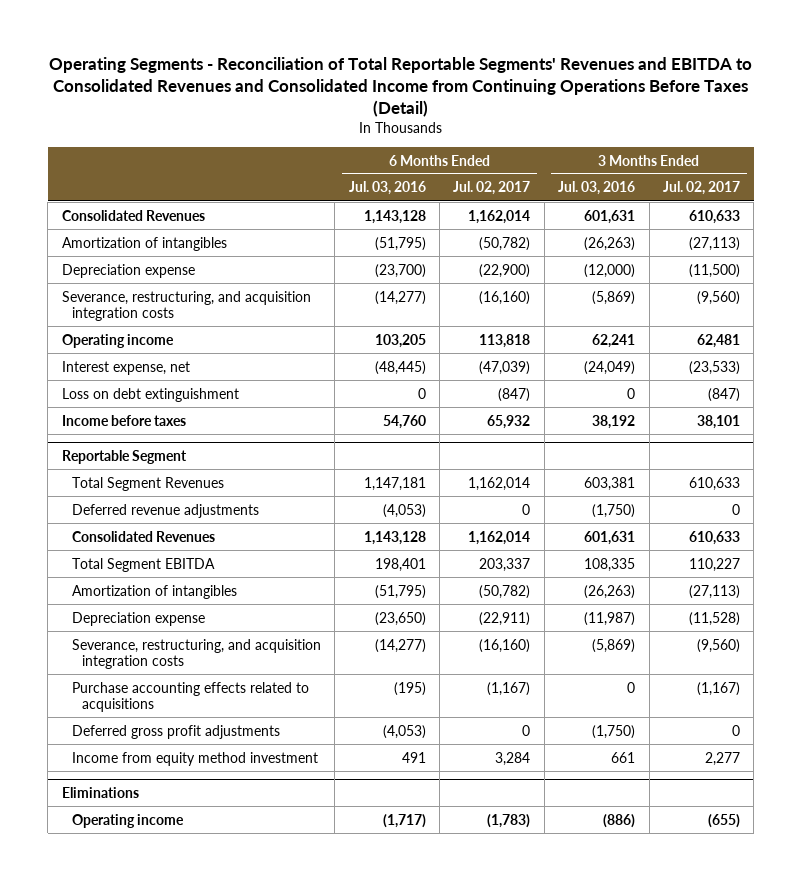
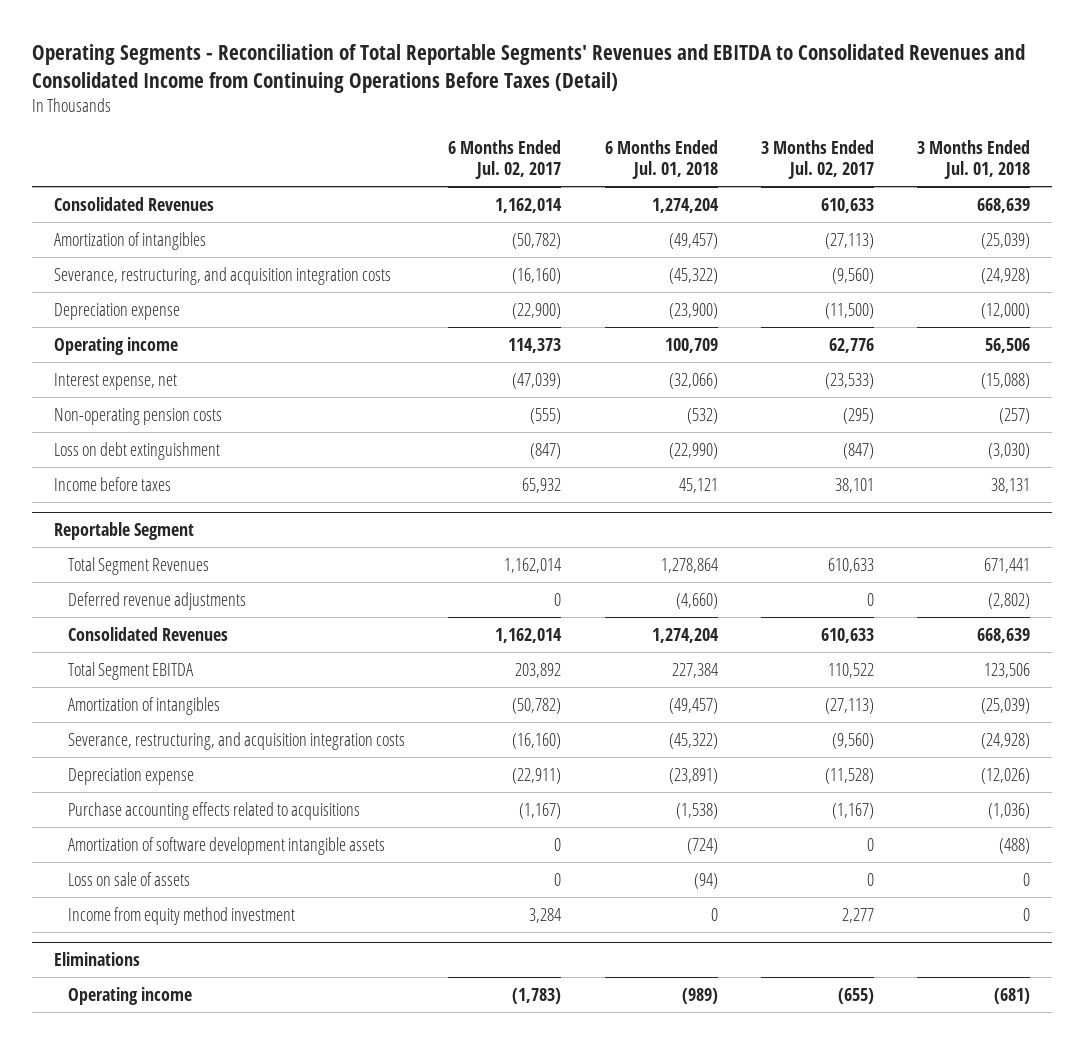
[348,181,426,196] Jul. 03, 2016 -> none
[558,181,636,196] Jul. 03, 2016 -> none
none -> [604,140,718,180] 6 Months Ended Jul. 01, 2018
none -> [917,140,1031,180] 3 Months Ended Jul. 01, 2018
[61,263,195,278] Depreciation expense -> [53,302,180,320] Depreciation expense
[479,333,531,348] 113,818 -> [508,337,562,353] 114,373
[696,333,740,348] 62,481 -> [828,337,874,353] 62,776
none -> [53,407,222,425] Non-operating pension costs
[479,557,531,572] 203,337 -> [515,662,562,678] 203,892
[688,557,740,572] 110,227 -> [827,662,874,678] 110,522
[71,611,205,626] Depreciation expense -> [67,767,194,785] Depreciation expense
[71,724,280,739] Deferred gross profit adjustments -> none
none -> [67,836,385,855] Amortization of software development intangible assets
none -> [67,871,190,886] Loss on sale of assets

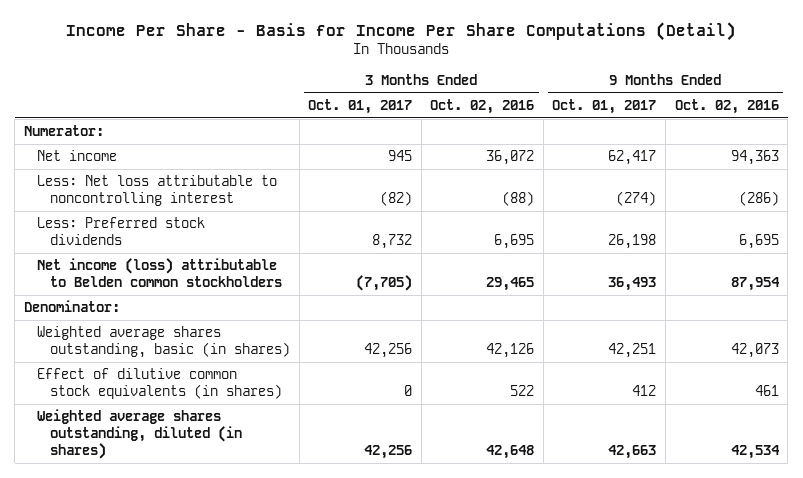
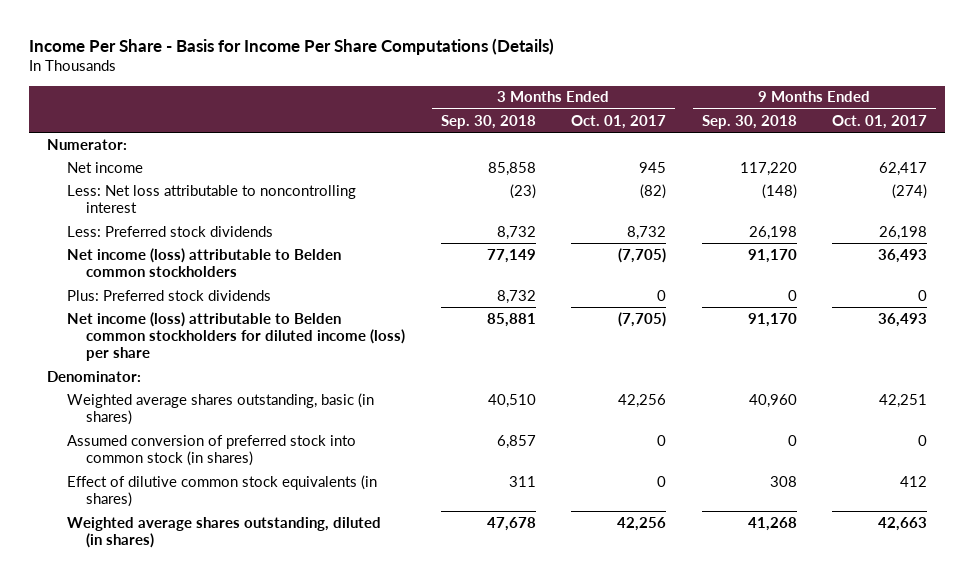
[66,21,737,41] Income Per Share - Basis for Income Per Share Computations (Detail) -> [29,37,555,55] Income Per Share - Basis for Income Per Share Computations (Details)
[430,98,535,114] Oct. 02, 2016 -> none
[674,98,779,114] Oct. 02, 2016 -> none
none -> [440,114,536,129] Sep. 30, 2018
none -> [701,114,797,129] Sep. 30, 2018
none -> [66,289,271,301] Plus: Preferred stock dividends
none -> [66,311,406,362] Net income (loss) attributable to Belden common stockholders for diluted income (loss) per share
none -> [66,434,356,467] Assumed conversion of preferred stock into common stock (in shares)

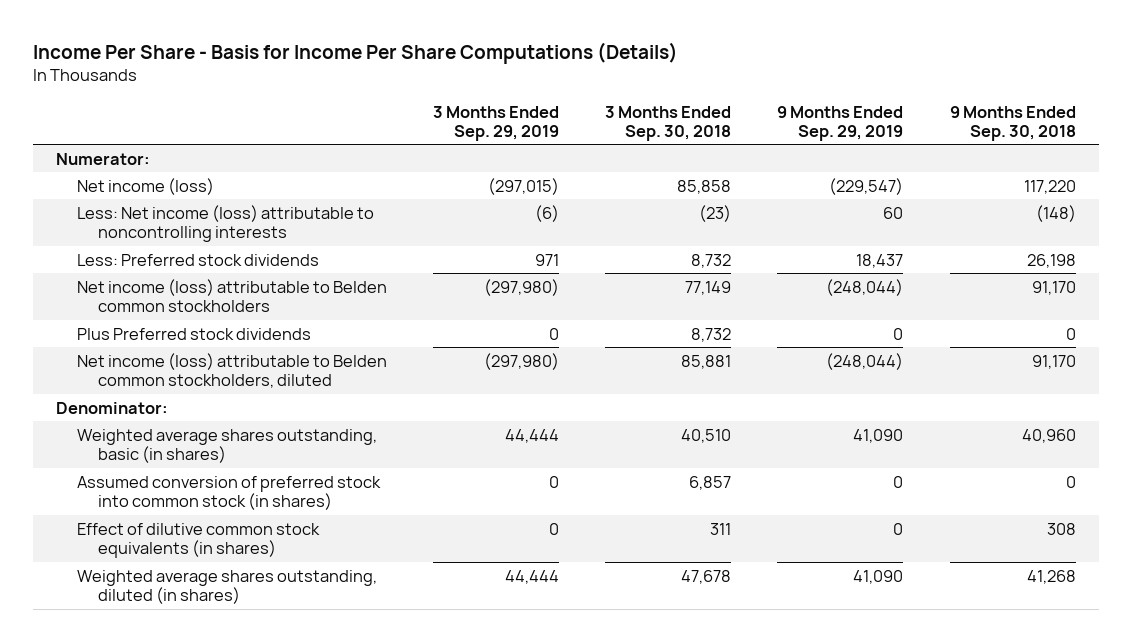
[571,114,667,129] Oct. 01, 2017 -> none
[832,114,928,129] Oct. 01, 2017 -> none
none -> [433,105,560,141] 3 Months Ended Sep. 29, 2019
none -> [777,105,904,141] 9 Months Ended Sep. 29, 2019
[66,161,143,173] Net income -> [77,177,215,195] Net income (loss)
[66,184,356,214] Less: Net loss attributable to noncontrolling interest -> [77,204,375,243] Less: Net income (loss) attributable to noncontrolling interests
[66,289,271,301] Plus: Preferred stock dividends -> [77,327,312,340] Plus Preferred stock dividends
[66,311,406,362] Net income (loss) attributable to Belden common stockholders for diluted income (loss) per share -> [77,352,388,389] Net income (loss) attributable to Belden common stockholders, diluted

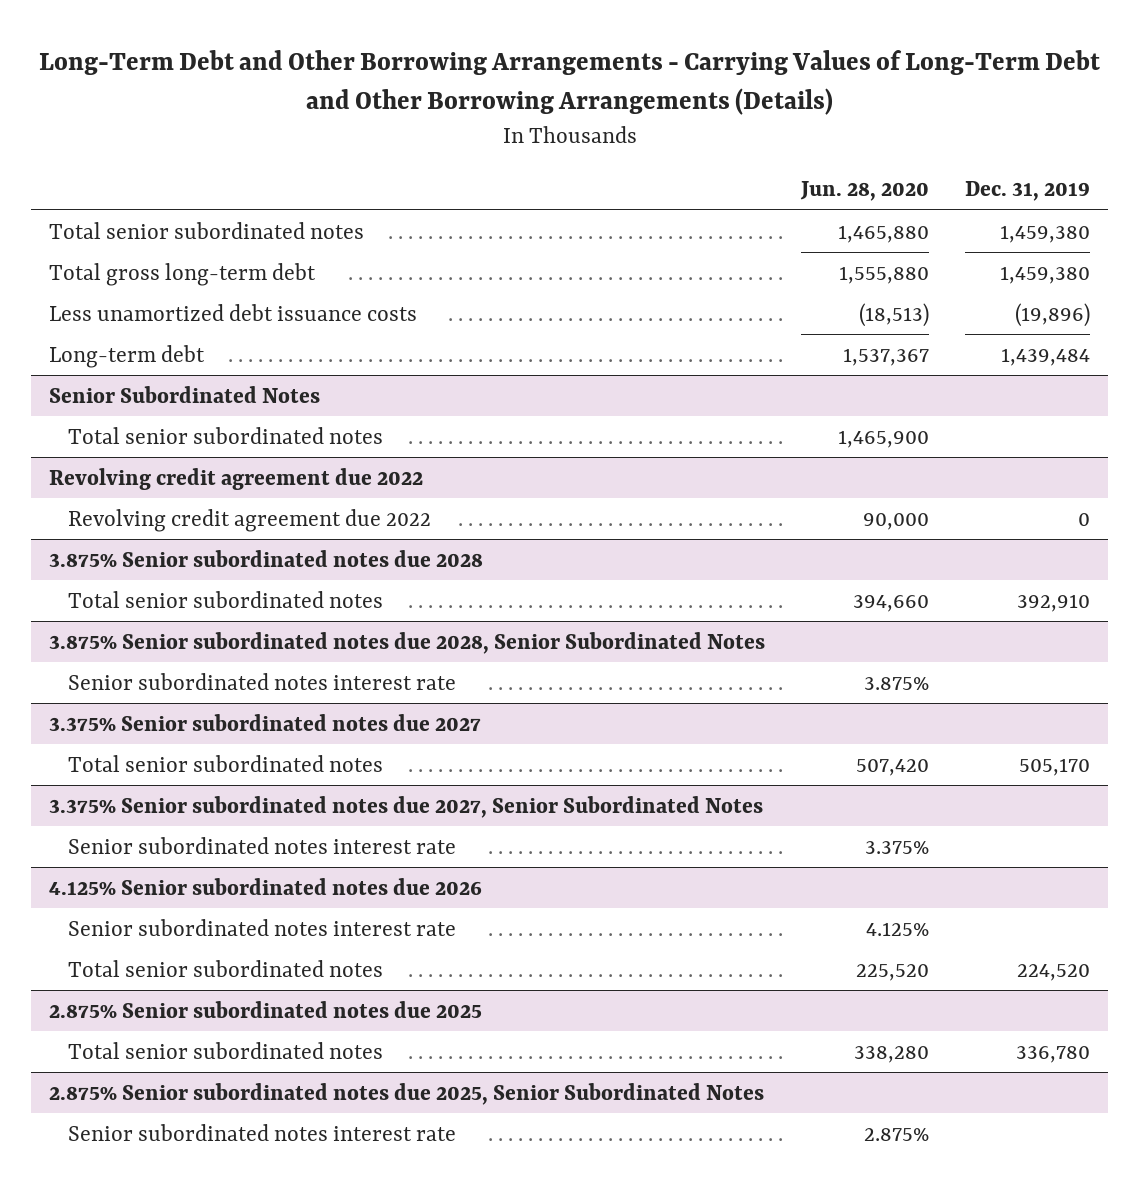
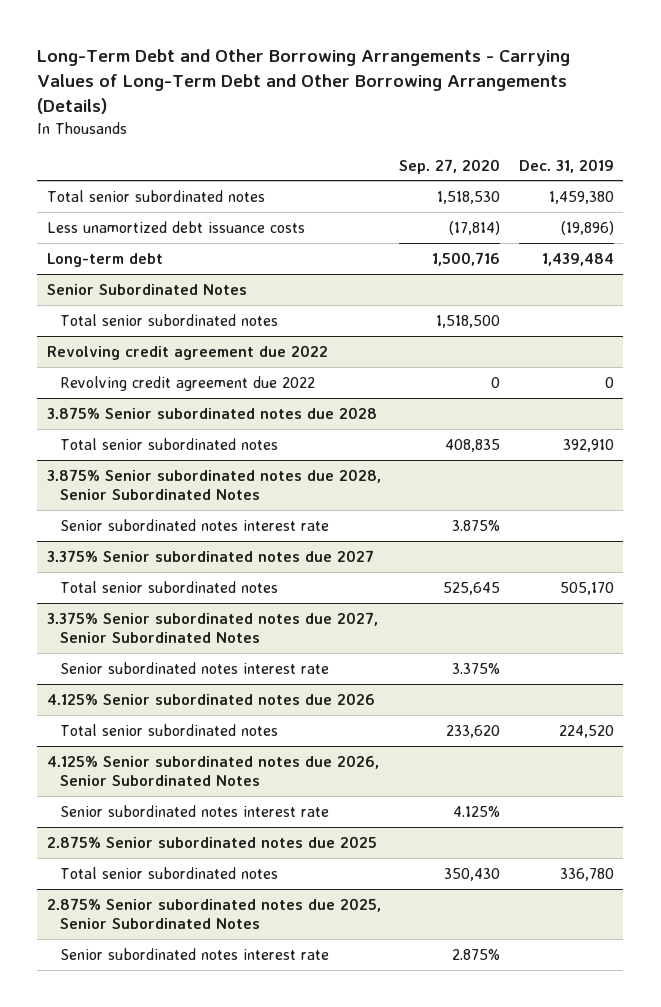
[800,181,930,202] Jun. 28, 2020 -> none
none -> [399,158,501,174] Sep. 27, 2020
[49,262,317,286] Total gross long-term debt -> none
[68,918,457,936] Senior subordinated notes interest rate -> none
none -> [46,754,379,786] 4.125% Senior subordinated notes due 2026, Senior Subordinated Notes
none -> [59,804,329,817] Senior subordinated notes interest rate

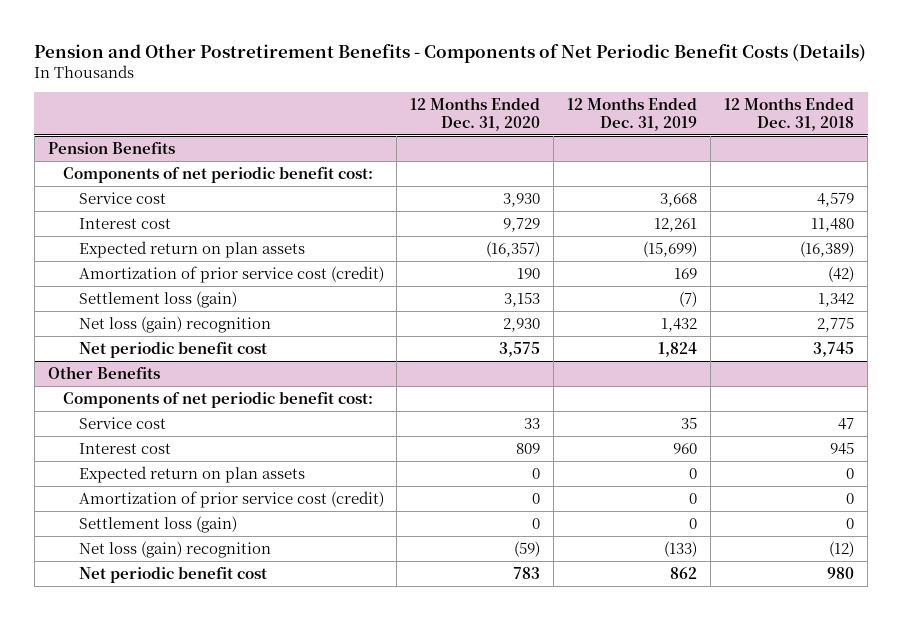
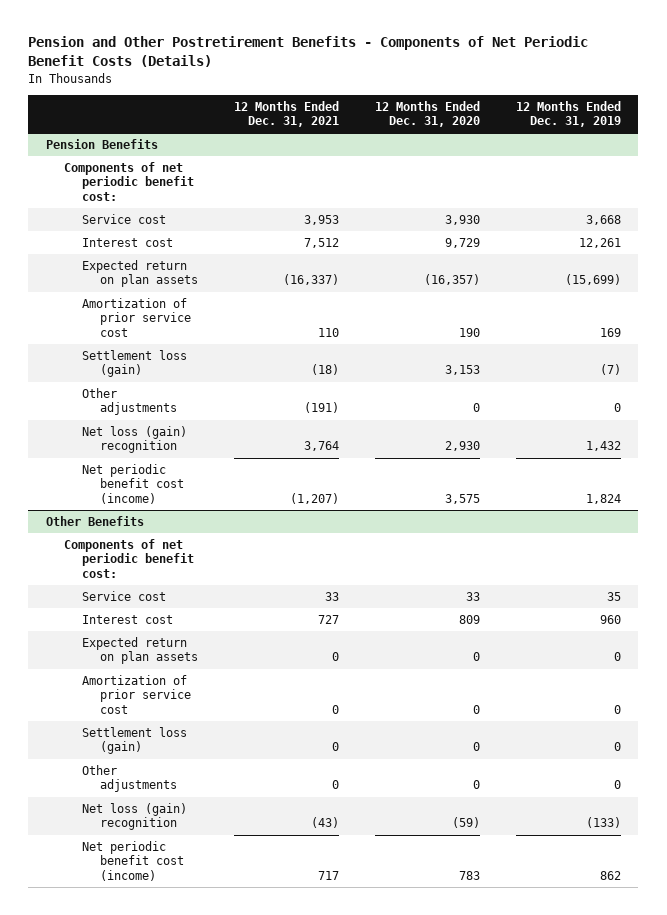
[724,97,855,131] 12 Months Ended Dec. 31, 2018 -> none
none -> [234,100,340,128] 12 Months Ended Dec. 31, 2021
[78,265,384,283] Amortization of prior service cost (credit) -> [82,297,192,338] Amortization of prior service cost
none -> [82,387,178,416] Other adjustments
[78,341,267,358] Net periodic benefit cost -> [82,463,185,505] Net periodic benefit cost (income)
[78,490,384,508] Amortization of prior service cost (credit) -> [82,674,192,715] Amortization of prior service cost
none -> [82,764,178,793] Other adjustments
[78,566,267,583] Net periodic benefit cost -> [82,840,185,882] Net periodic benefit cost (income)

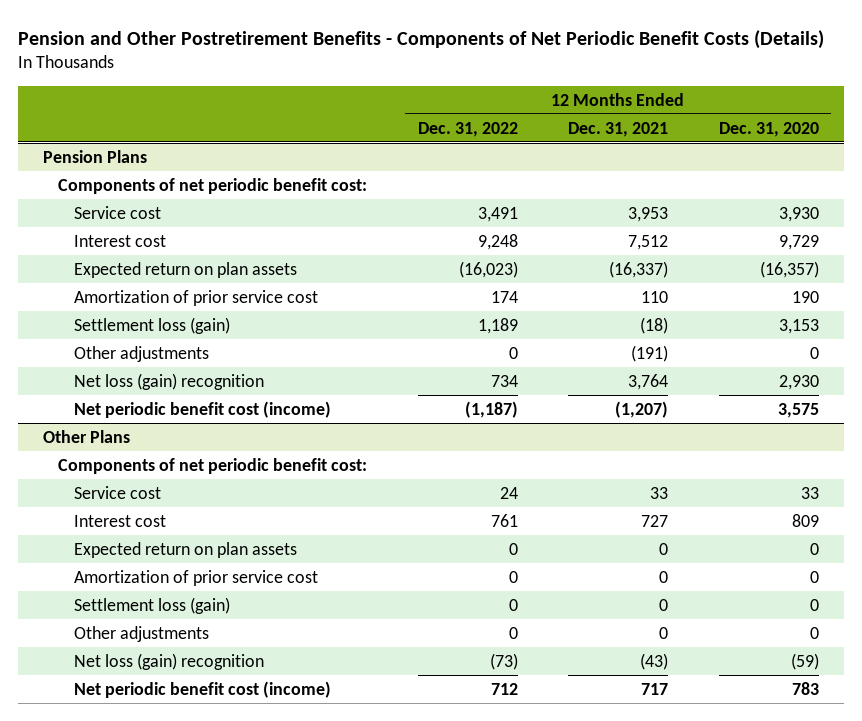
[515,100,621,128] 12 Months Ended Dec. 31, 2019 -> none
none -> [417,121,518,137] Dec. 31, 2022
[46,138,159,149] Pension Benefits -> [42,149,147,163] Pension Plans
[46,515,145,526] Other Benefits -> [42,429,130,443] Other Plans

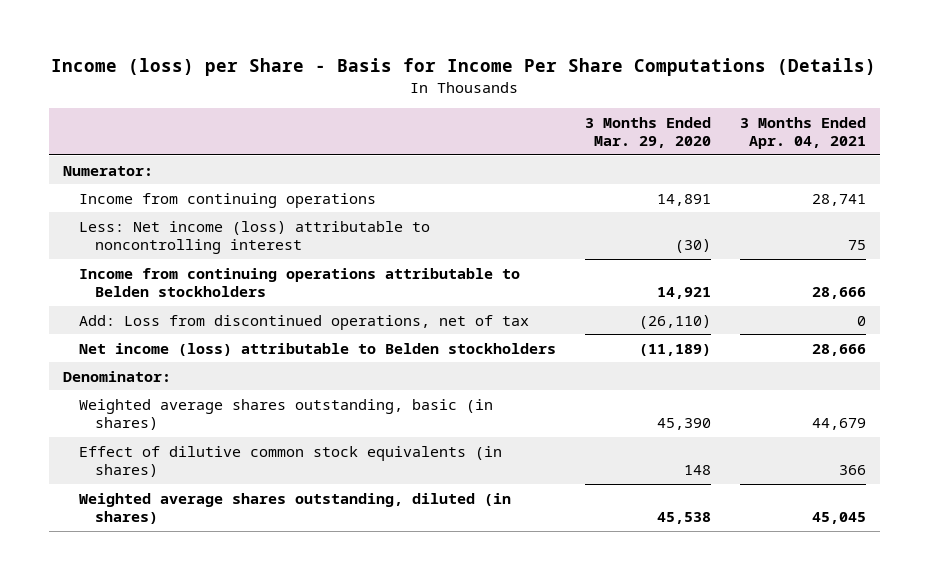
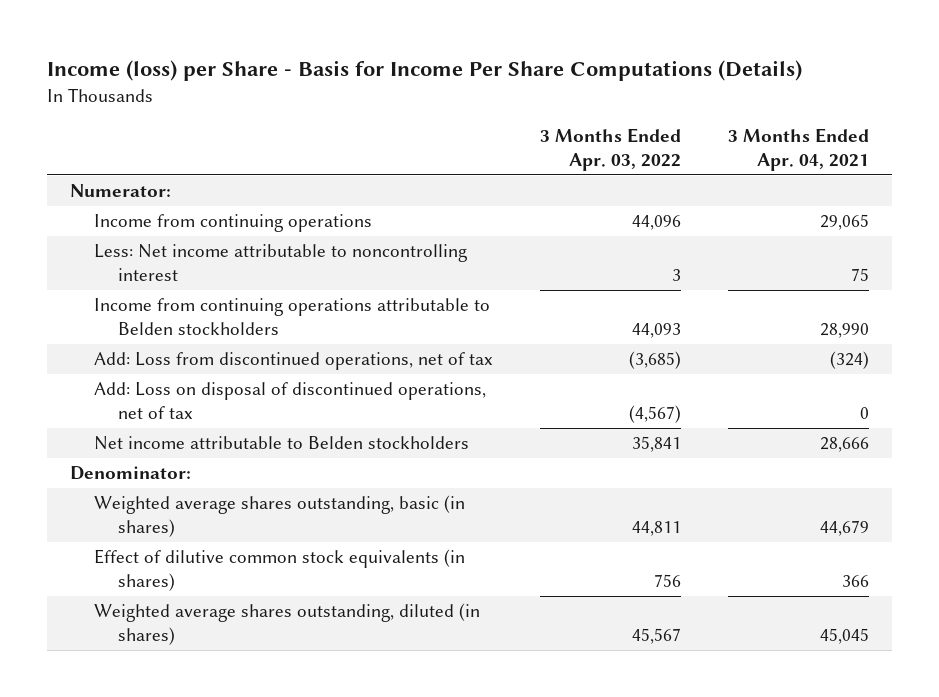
[584,116,711,149] 3 Months Ended Mar. 29, 2020 -> none
none -> [540,128,682,172] 3 Months Ended Apr. 03, 2022
[811,193,866,206] 28,741 -> [819,214,869,231] 29,065
[79,220,431,255] Less: Net income (loss) attributable to noncontrolling interest -> [94,244,468,282] Less: Net income attributable to noncontrolling interest
[811,287,866,300] 28,666 -> [819,323,869,339] 28,990
[856,315,866,326] 0 -> [829,351,869,370] (324)
none -> [94,382,487,420] Add: Loss on disposal of discontinued operations, net of tax
[79,342,557,356] Net income (loss) attributable to Belden stockholders -> [94,436,470,451] Net income attributable to Belden stockholders

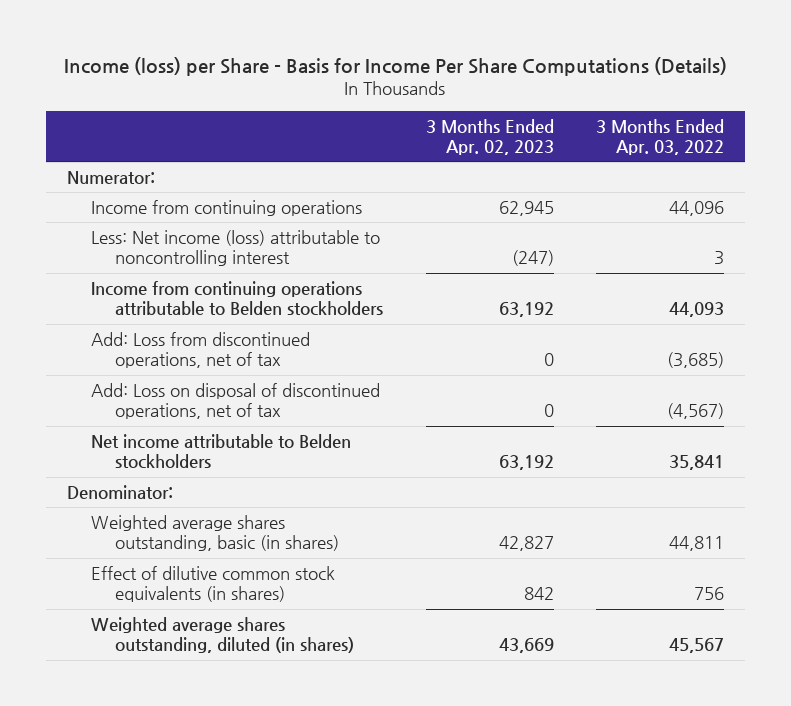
[727,128,869,172] 3 Months Ended Apr. 04, 2021 -> none
none -> [425,118,554,156] 3 Months Ended Apr. 02, 2023
[94,244,468,282] Less: Net income attributable to noncontrolling interest -> [91,230,381,267] Less: Net income (loss) attributable to noncontrolling interest

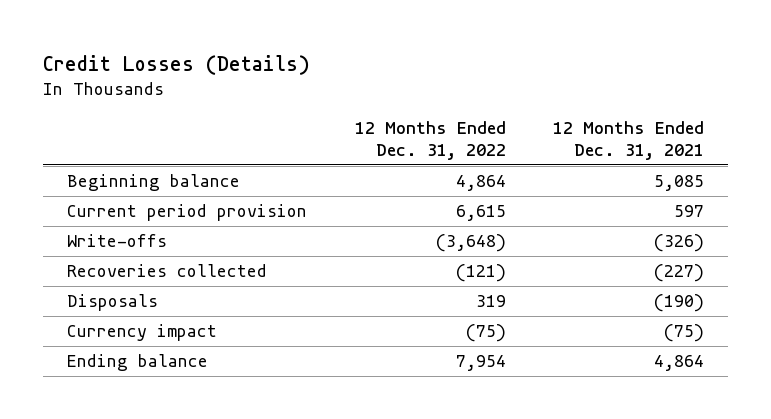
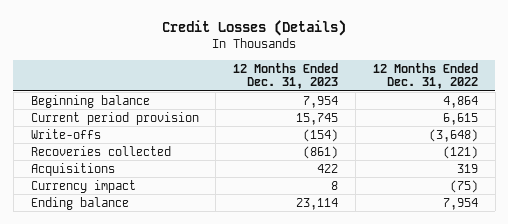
[552,121,704,161] 12 Months Ended Dec. 31, 2021 -> none
none -> [233,62,339,90] 12 Months Ended Dec. 31, 2023
[67,294,159,312] Disposals -> [30,162,115,176] Acquisitions

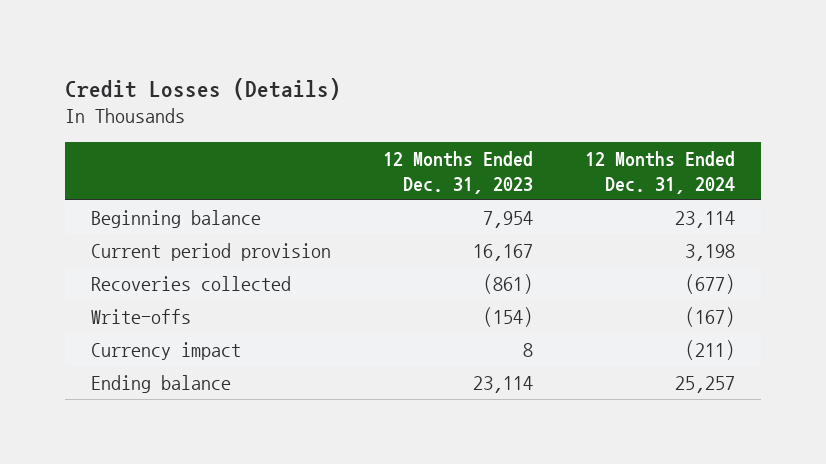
[372,62,478,90] 12 Months Ended Dec. 31, 2022 -> none
none -> [584,151,735,194] 12 Months Ended Dec. 31, 2024
[296,112,339,125] 15,745 -> [472,244,533,262] 16,167
[30,162,115,176] Acquisitions -> none
[30,128,101,139] Write-offs -> [90,309,191,325] Write-offs

